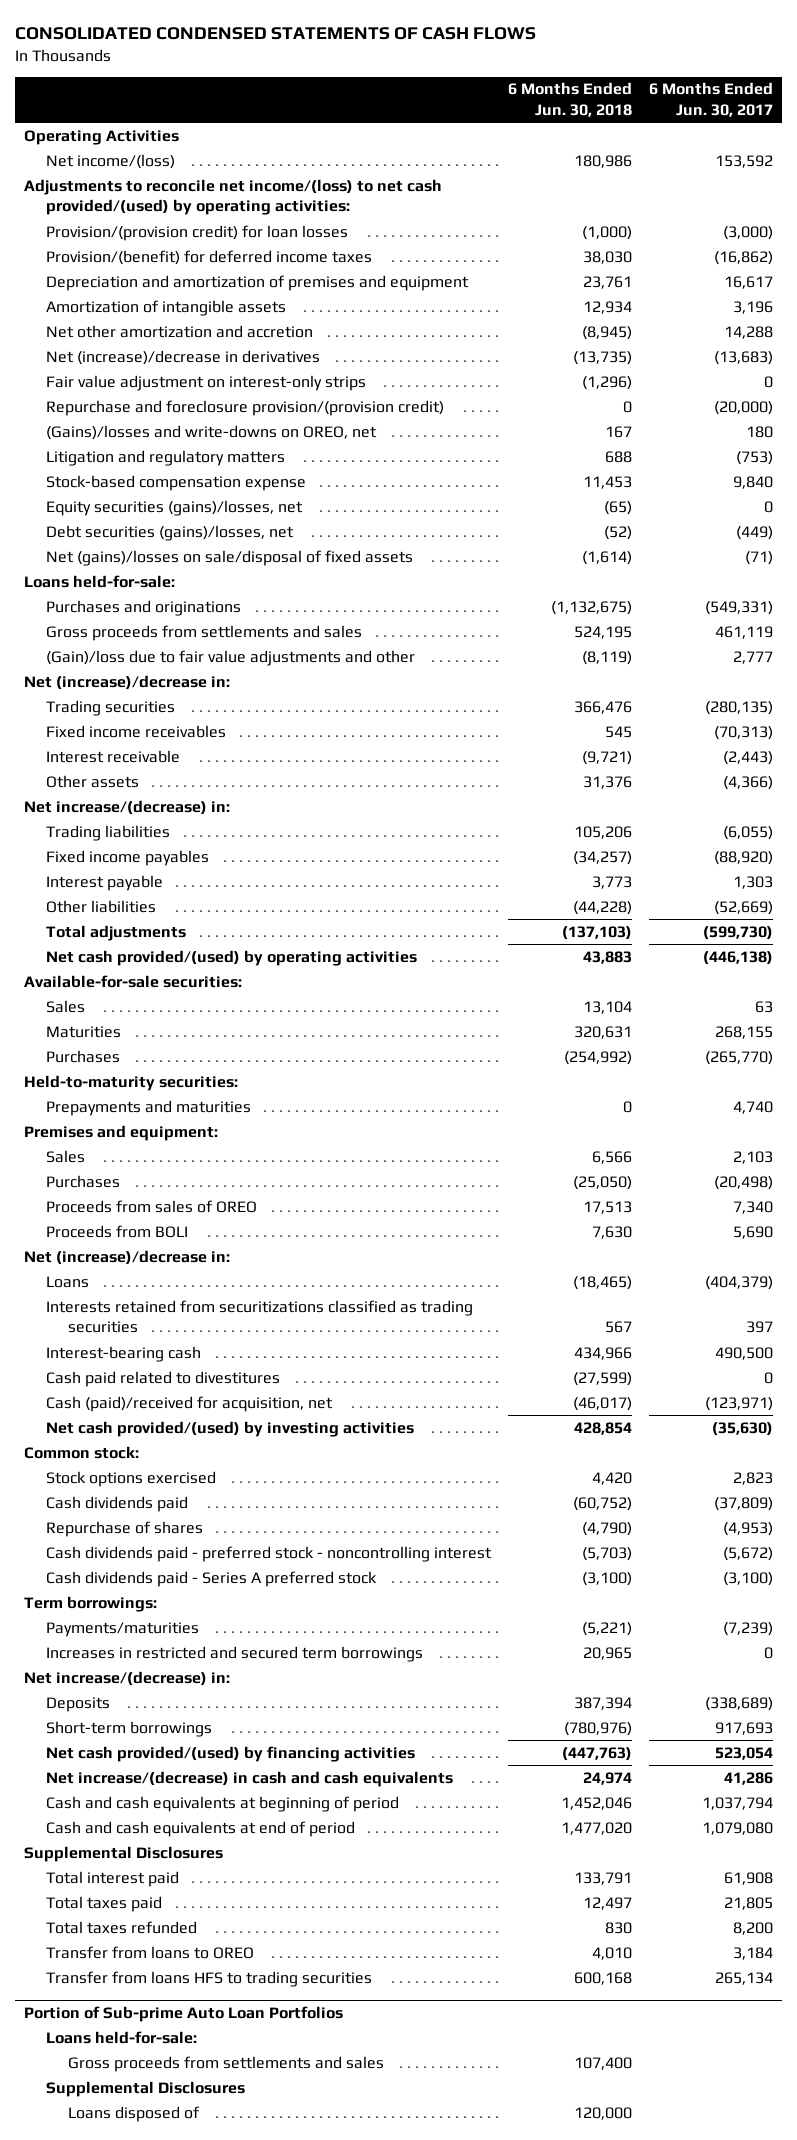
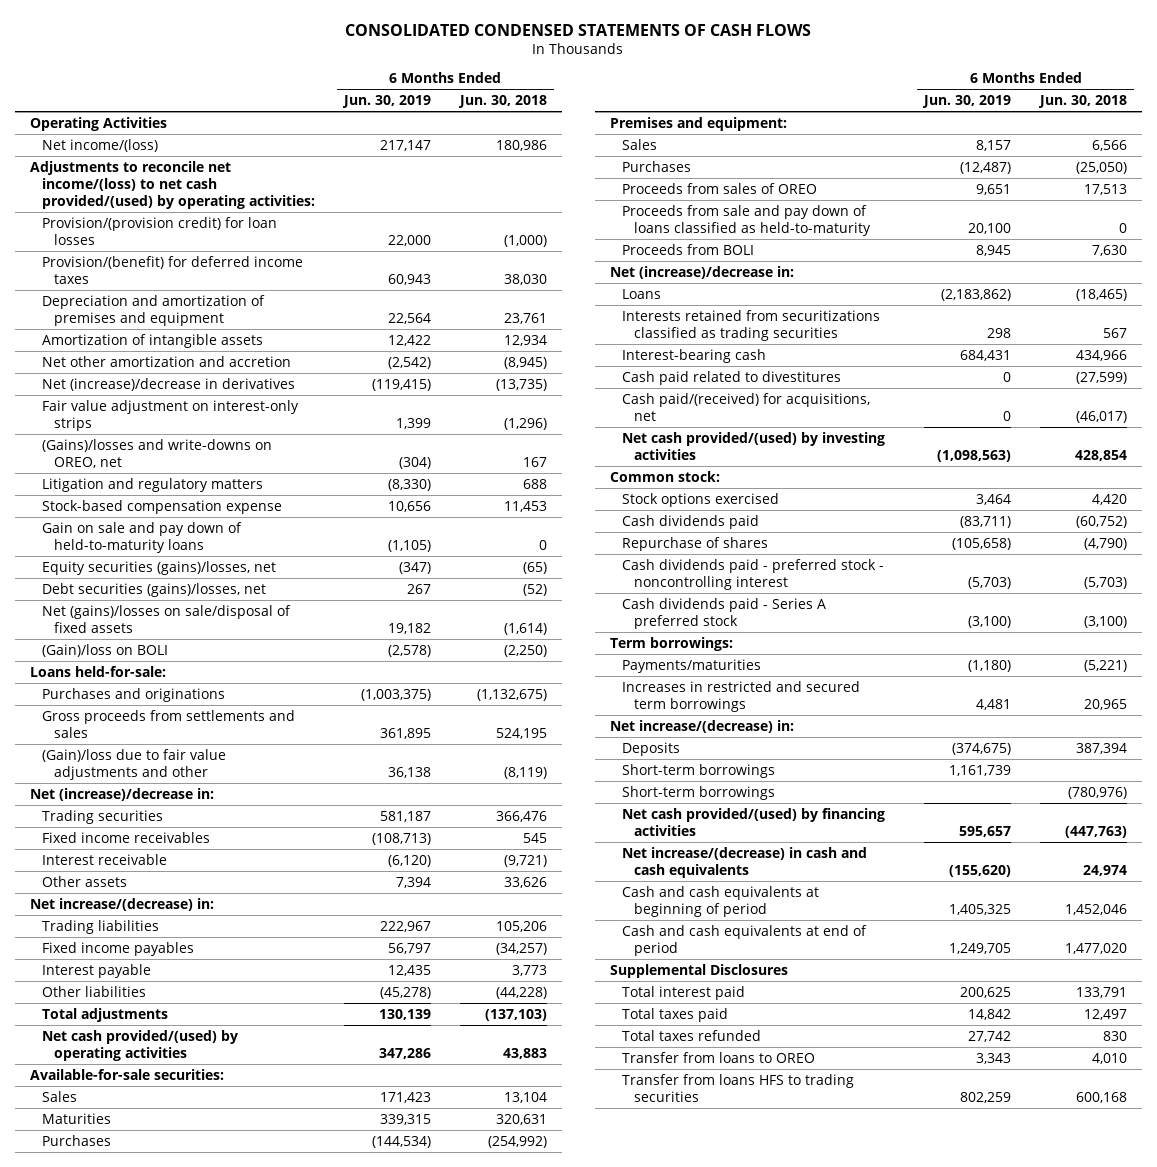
[649,82,774,117] 6 Months Ended Jun. 30, 2017 -> none
none -> [341,95,431,109] Jun. 30, 2019
[45,399,444,416] Repurchase and foreclosure provision/(provision credit) -> none
none -> [41,521,242,553] Gain on sale and pay down of held-to-maturity loans
none -> [41,643,168,657] (Gain)/loss on BOLI
[582,775,632,789] 31,376 -> [503,876,547,888] 33,626
[23,1074,238,1091] Held-to-maturity securities: -> none
[45,1099,251,1116] Prepayments and maturities -> none
none -> [621,204,871,236] Proceeds from sale and pay down of loans classified as held-to-maturity
[45,1395,333,1412] Cash (paid)/received for acquisition, net -> [621,392,870,421] Cash paid/(received) for acquisitions, net
none -> [621,763,775,778] Short-term borrowings
[23,2005,343,2022] Portion of Sub-prime Auto Loan Portfolios -> none
[45,2030,197,2044] Loans held-for-sale: -> none
[67,2055,384,2072] Gross proceeds from settlements and sales -> none
[45,2080,245,2097] Supplemental Disclosures -> none
[67,2105,200,2122] Loans disposed of -> none

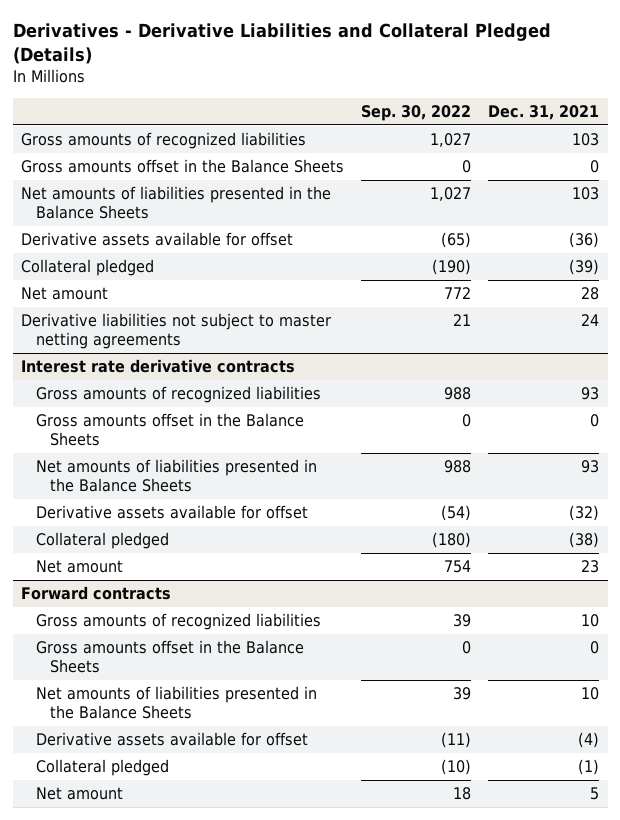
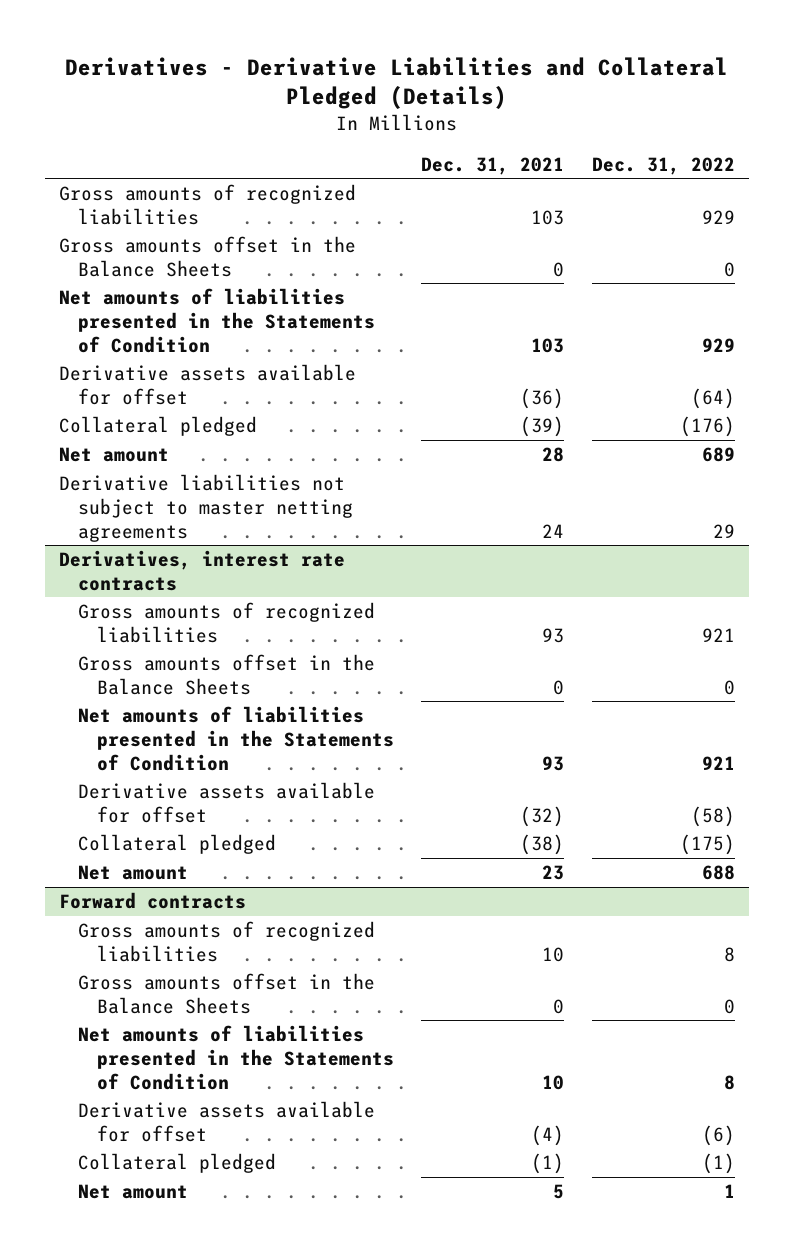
[361,104,472,121] Sep. 30, 2022 -> none
none -> [591,156,735,175] Dec. 31, 2022
[21,186,332,219] Net amounts of liabilities presented in the Balance Sheets -> [58,288,375,353] Net amounts of liabilities presented in the Statements of Condition
[21,359,296,374] Interest rate derivative contracts -> [58,550,345,591] Derivatives, interest rate contracts
[35,459,317,492] Net amounts of liabilities presented in the Balance Sheets -> [77,706,394,771] Net amounts of liabilities presented in the Statements of Condition
[35,686,317,719] Net amounts of liabilities presented in the Balance Sheets -> [77,1025,394,1090] Net amounts of liabilities presented in the Statements of Condition

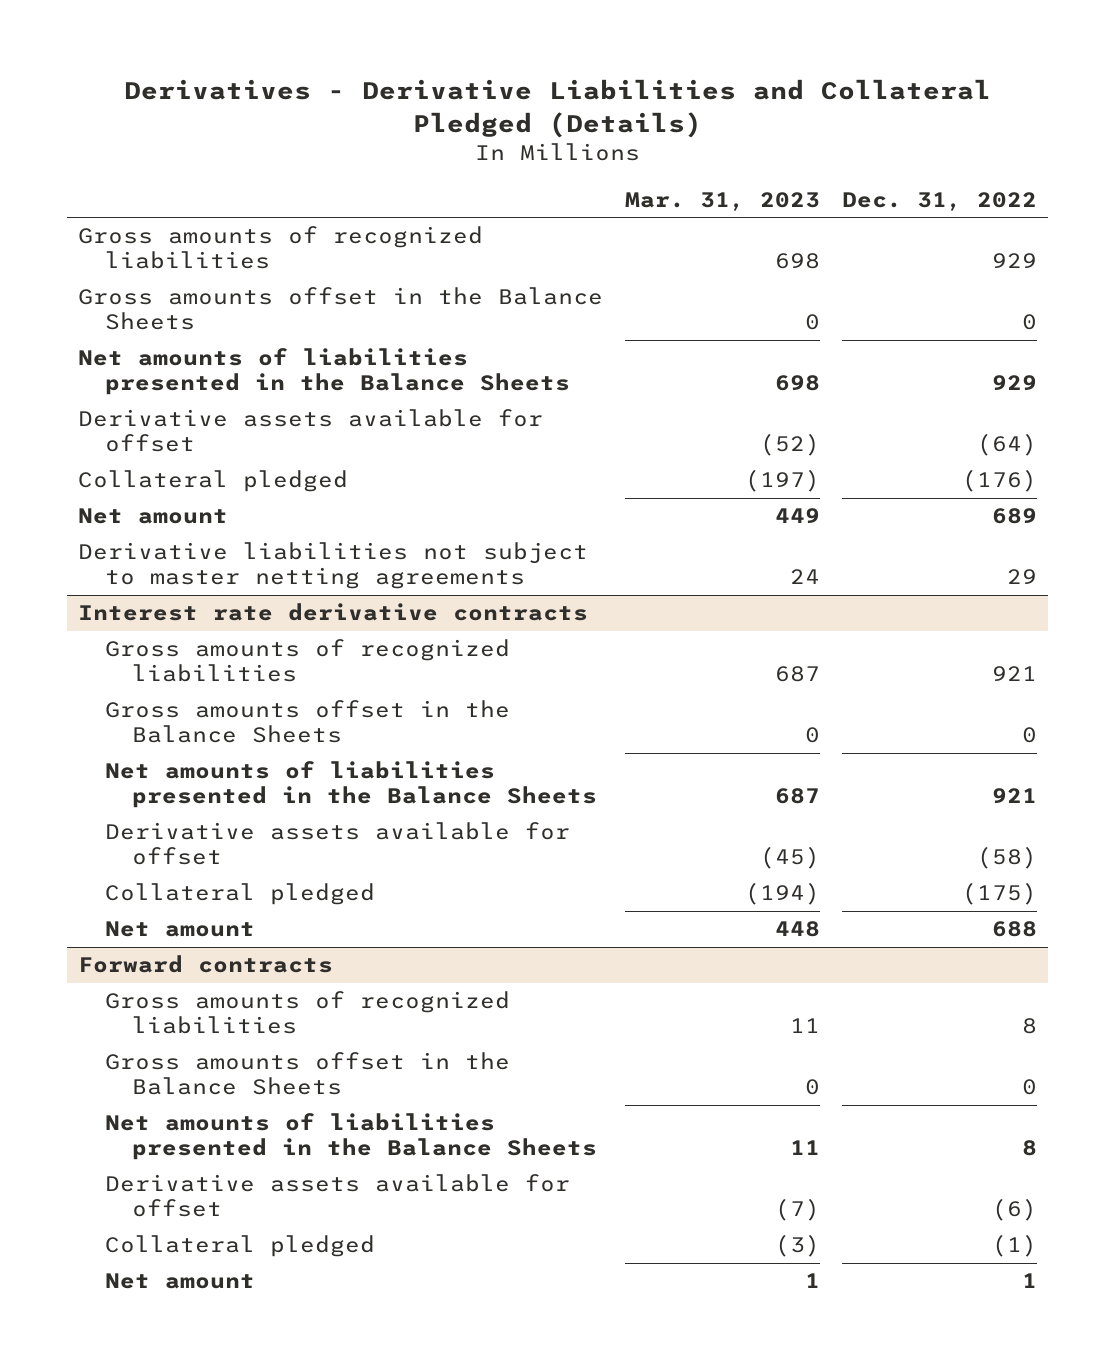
[421,156,565,175] Dec. 31, 2021 -> none
none -> [625,191,821,211] Mar. 31, 2023
[58,288,375,353] Net amounts of liabilities presented in the Statements of Condition -> [77,348,571,396] Net amounts of liabilities presented in the Balance Sheets
[58,550,345,591] Derivatives, interest rate contracts -> [77,603,588,622] Interest rate derivative contracts
[77,706,394,771] Net amounts of liabilities presented in the Statements of Condition -> [105,761,598,809] Net amounts of liabilities presented in the Balance Sheets
[77,1025,394,1090] Net amounts of liabilities presented in the Statements of Condition -> [105,1113,598,1161] Net amounts of liabilities presented in the Balance Sheets

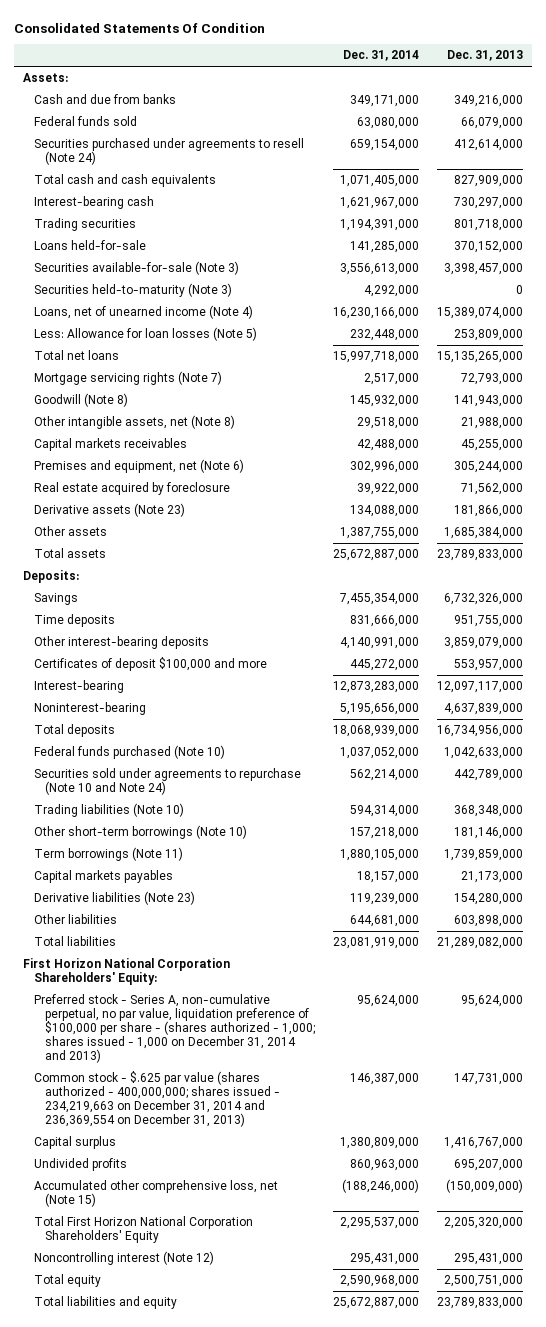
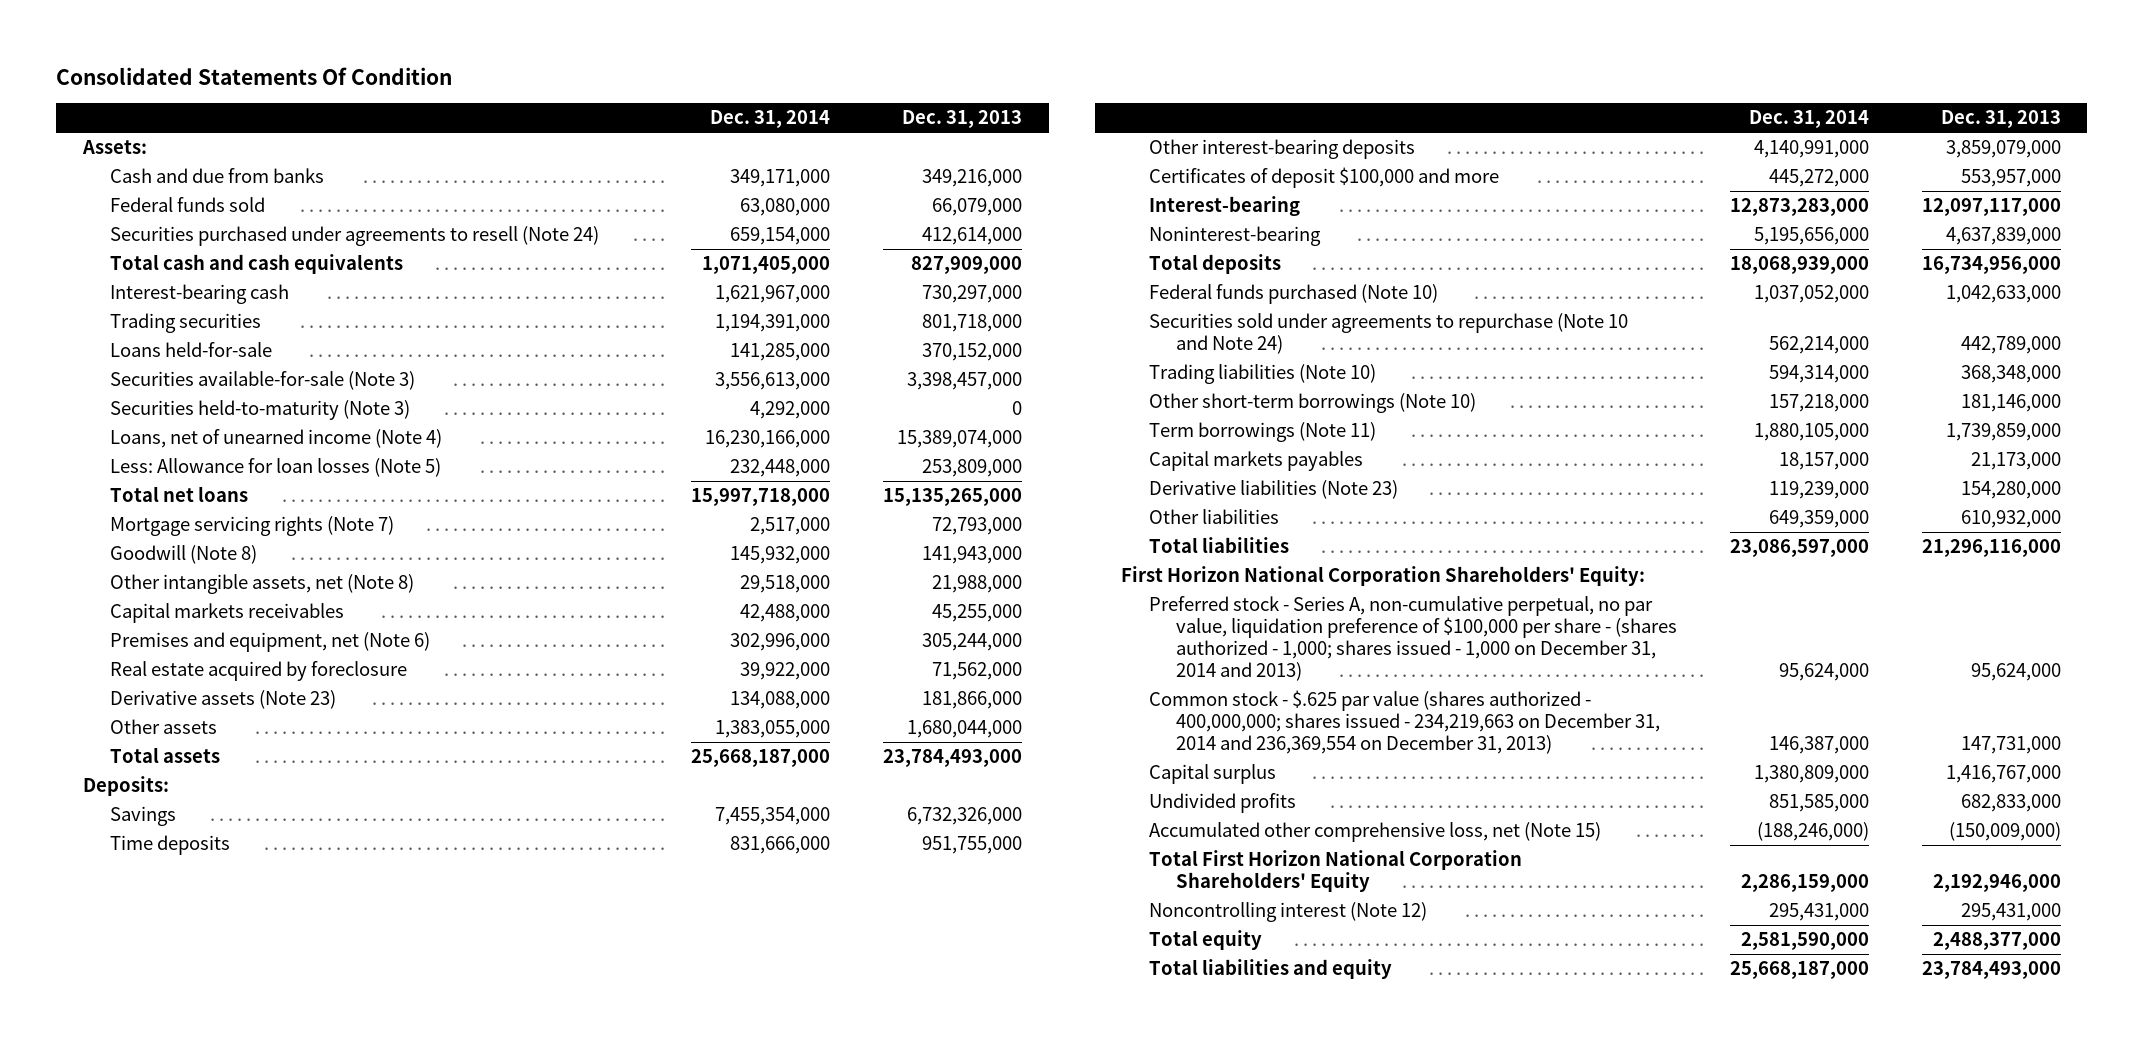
[340,527,420,540] 1,387,755,000 -> [715,720,831,739] 1,383,055,000
[443,527,523,540] 1,685,384,000 -> [907,720,1023,739] 1,680,044,000
[333,549,420,562] 25,672,887,000 -> [691,749,831,768] 25,668,187,000
[436,549,523,562] 23,789,833,000 -> [883,749,1023,768] 23,784,493,000
[350,915,420,928] 644,681,000 -> [1769,510,1870,529] 649,359,000
[453,915,523,928] 603,898,000 -> [1961,510,2062,529] 610,932,000
[333,937,420,950] 23,081,919,000 -> [1730,539,1870,558] 23,086,597,000
[436,937,523,950] 21,289,082,000 -> [1922,539,2062,558] 21,296,116,000
[350,1159,420,1172] 860,963,000 -> [1769,794,1870,813] 851,585,000
[453,1159,523,1172] 695,207,000 -> [1961,794,2062,813] 682,833,000
[340,1217,420,1230] 2,295,537,000 -> [1741,874,1870,893] 2,286,159,000
[443,1217,523,1230] 2,205,320,000 -> [1933,874,2062,893] 2,192,946,000
[340,1275,420,1288] 2,590,968,000 -> [1741,932,1870,951] 2,581,590,000
[443,1275,523,1288] 2,500,751,000 -> [1933,932,2062,951] 2,488,377,000
[333,1297,420,1310] 25,672,887,000 -> [1730,961,1870,980] 25,668,187,000
[436,1297,523,1310] 23,789,833,000 -> [1922,961,2062,980] 23,784,493,000

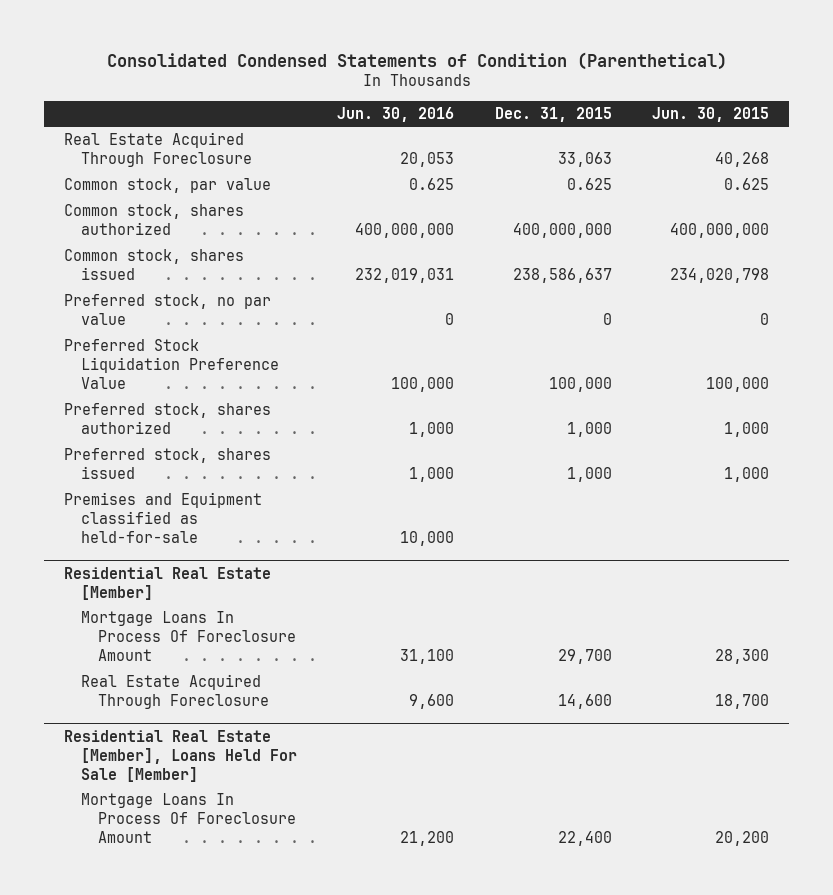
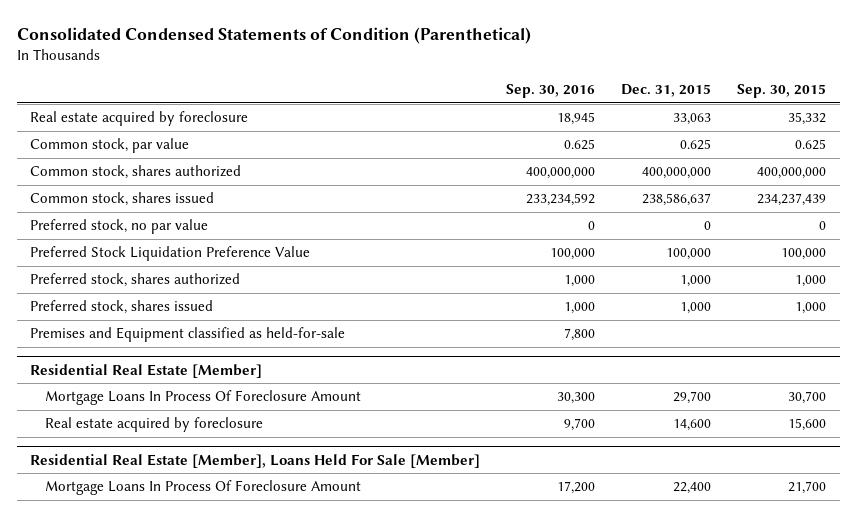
[337,106,455,122] Jun. 30, 2016 -> none
[651,106,769,122] Jun. 30, 2015 -> none
none -> [506,83,596,98] Sep. 30, 2016
none -> [737,83,827,98] Sep. 30, 2015
[64,132,252,168] Real Estate Acquired Through Foreclosure -> [29,111,248,127] Real estate acquired by foreclosure
[80,674,269,710] Real Estate Acquired Through Foreclosure -> [44,417,263,433] Real estate acquired by foreclosure

